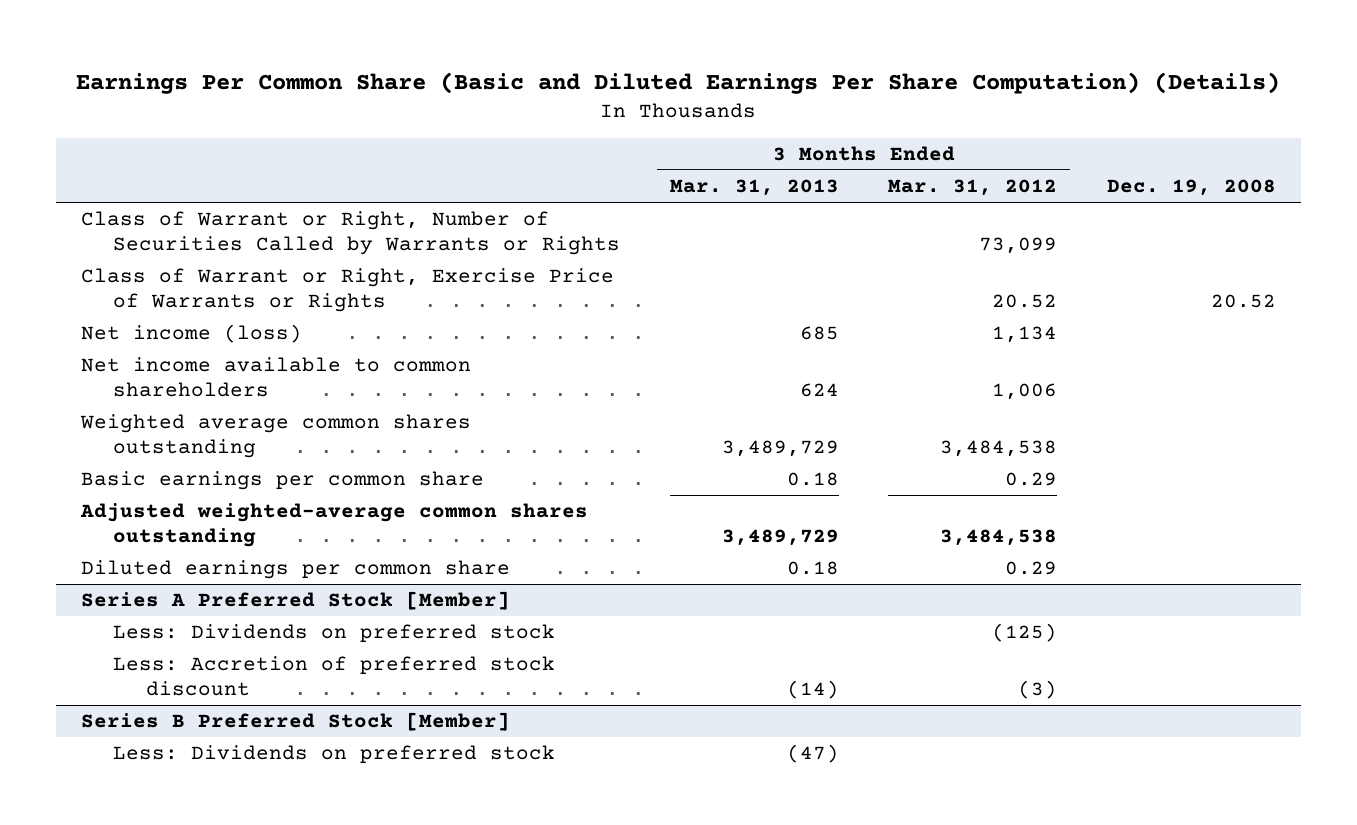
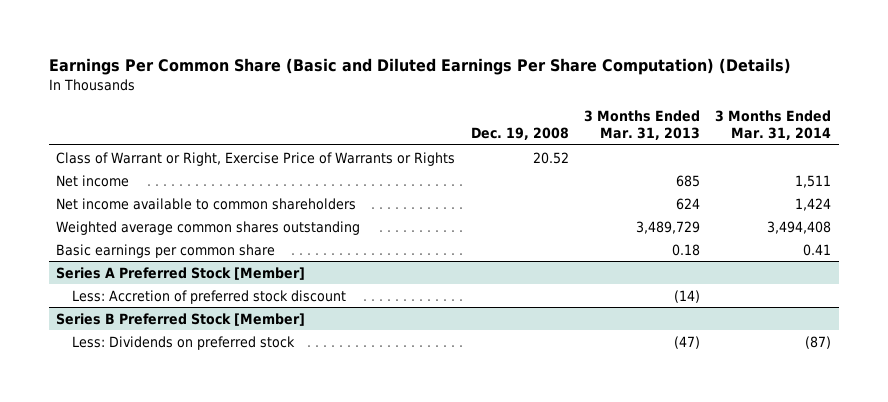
[888,179,1058,197] Mar. 31, 2012 -> none
none -> [715,109,832,141] 3 Months Ended Mar. 31, 2014
[80,211,621,255] Class of Warrant or Right, Number of Securities Called by Warrants or Rights -> none
[80,324,302,344] Net income (loss) -> [56,174,130,187] Net income
[79,503,588,547] Adjusted weighted-average common shares outstanding -> none
[80,560,510,580] Diluted earnings per common share -> none
[113,624,556,643] Less: Dividends on preferred stock -> none

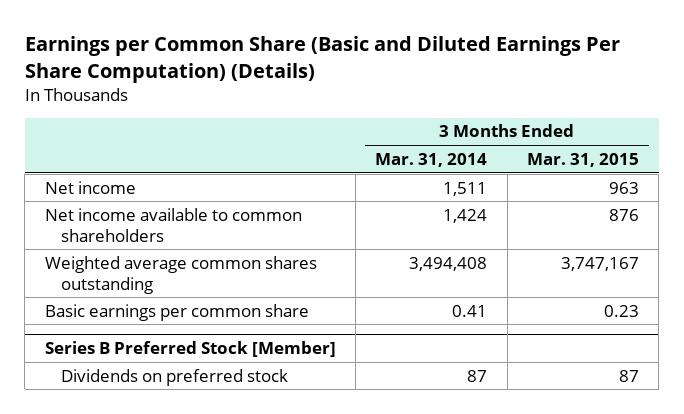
[48,57,791,75] Earnings Per Common Share (Basic and Diluted Earnings Per Share Computation) (Details) -> [24,36,620,83] Earnings per Common Share (Basic and Diluted Earnings Per Share Computation) (Details)
[470,127,569,141] Dec. 19, 2008 -> none
[584,109,701,141] 3 Months Ended Mar. 31, 2013 -> none
none -> [526,152,639,167] Mar. 31, 2015
[56,151,456,166] Class of Warrant or Right, Exercise Price of Warrants or Rights -> none
[56,266,306,280] Series A Preferred Stock [Member] -> none
[71,289,346,304] Less: Accretion of preferred stock discount -> none
[71,335,295,350] Less: Dividends on preferred stock -> [61,368,289,386] Dividends on preferred stock
[805,335,832,349] (87) -> [467,369,488,382] 87

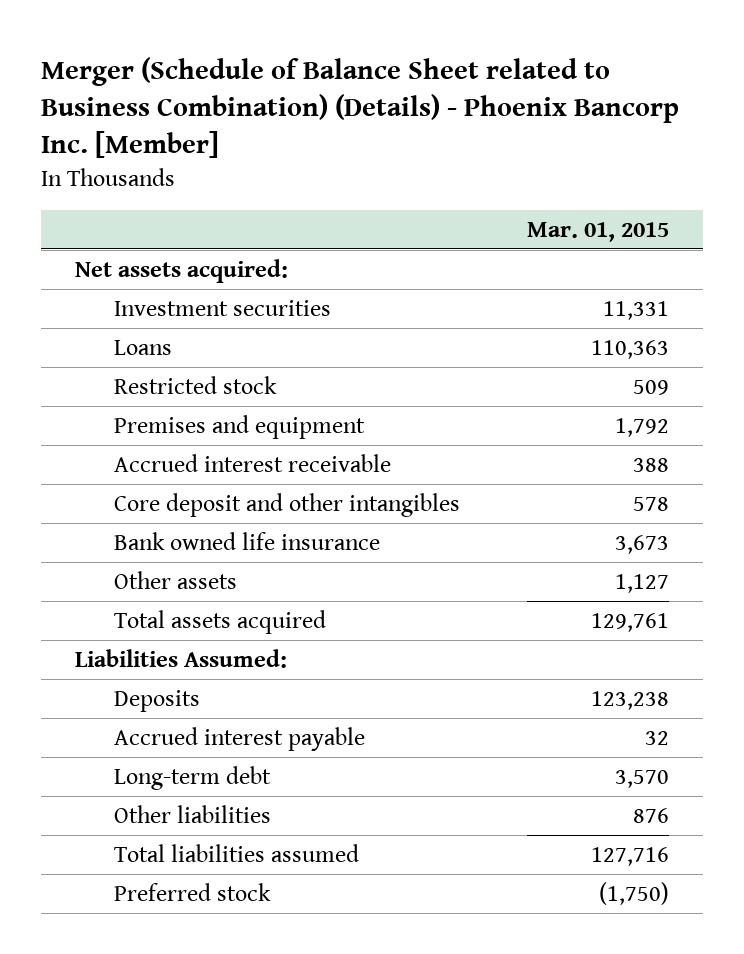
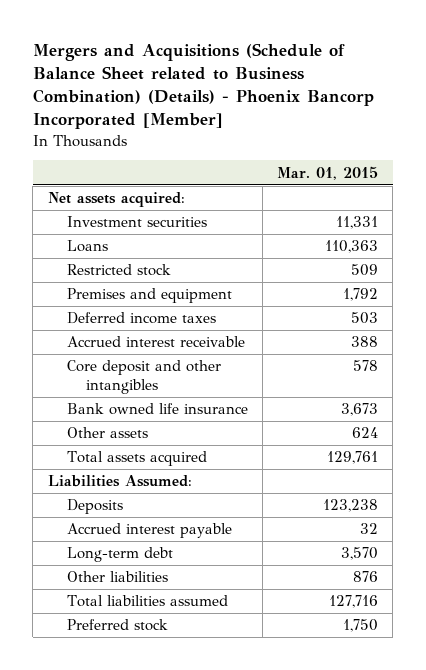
[41,56,680,159] Merger (Schedule of Balance Sheet related to Business Combination) (Details) - Phoenix Bancorp Inc. [Member] -> [32,43,374,130] Mergers and Acquisitions (Schedule of Balance Sheet related to Business Combination) (Details) - Phoenix Bancorp Incorporated [Member]
none -> [66,312,216,325] Deferred income taxes
[614,574,669,594] 1,127 -> [351,427,378,439] 624
[598,882,669,906] (1,750) -> [342,619,378,633] 1,750

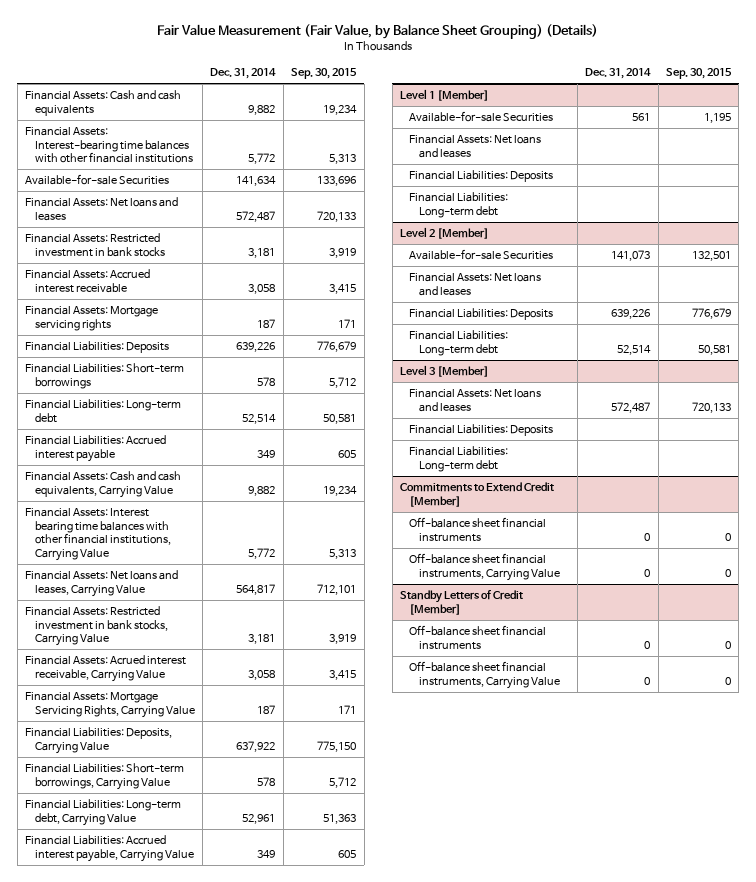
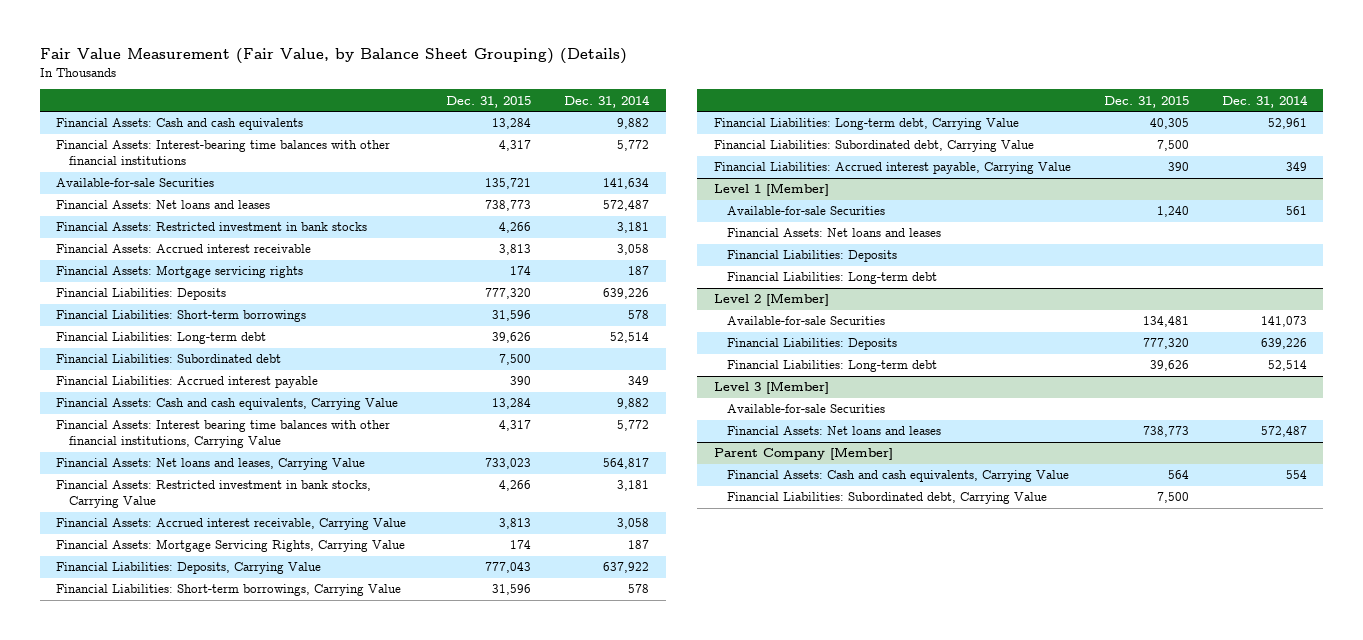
[291,68,358,80] Sep. 30, 2015 -> none
none -> [446,95,532,108] Dec. 31, 2015
none -> [56,354,282,364] Financial Liabilities: Subordinated debt
[25,655,187,682] Financial Assets: Acrued interest receivable, Carrying Value -> [56,518,407,531] Financial Assets: Accrued interest receivable, Carrying Value
none -> [713,140,1034,153] Financial Liabilities: Subordinated debt, Carrying Value
[409,273,542,296] Financial Assets: Net loans and leases -> none
none -> [726,404,885,414] Available-for-sale Securities
[409,424,554,437] Financial Liabilities: Deposits -> none
[409,446,509,472] Financial Liabilities: Long-term debt -> none
[399,482,554,507] Commitments to Extend Credit [Member] -> none
[409,517,547,542] Off-balance sheet financial instruments -> none
[409,553,561,581] Off-balance sheet financial instruments, Carrying Value -> none
[399,590,523,615] Standby Letters of Credit [Member] -> none
[409,625,547,650] Off-balance sheet financial instruments -> none
[409,661,561,689] Off-balance sheet financial instruments, Carrying Value -> none
none -> [713,447,893,461] Parent Company [Member]
none -> [726,470,1069,483] Financial Assets: Cash and cash equivalents, Carrying Value
none -> [726,492,1047,505] Financial Liabilities: Subordinated debt, Carrying Value

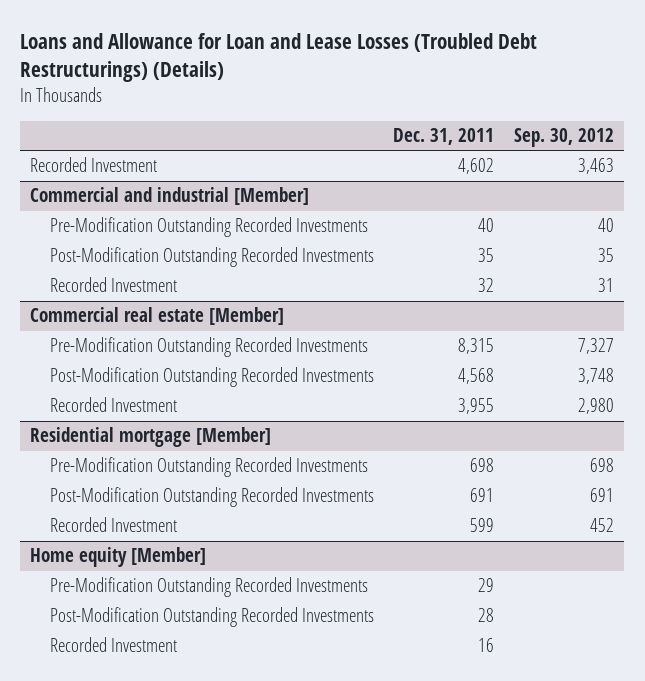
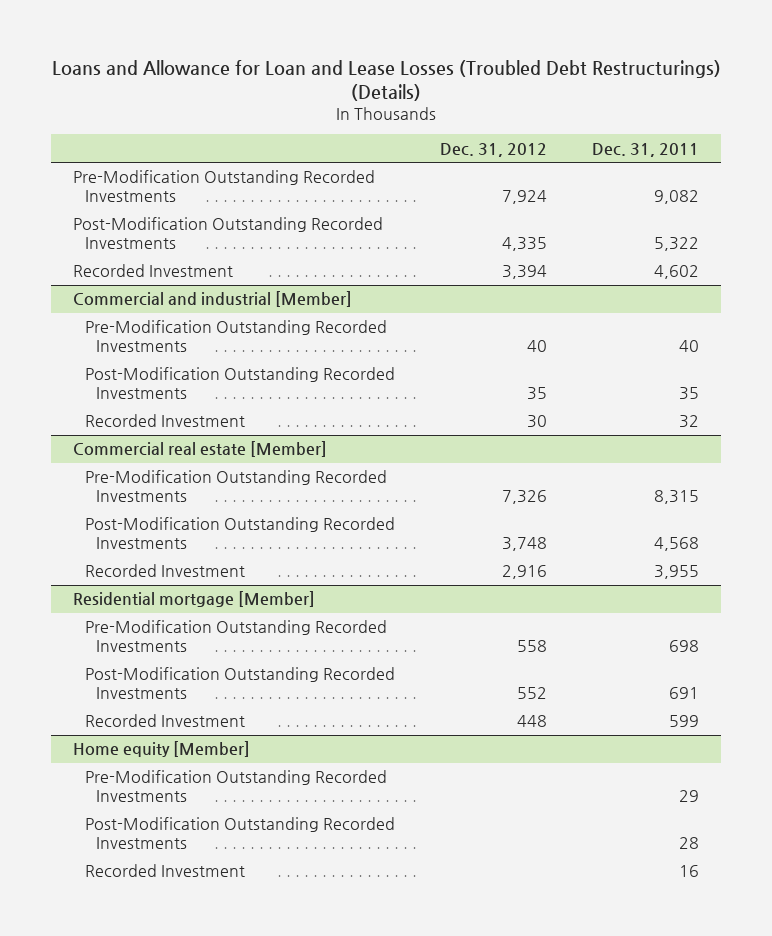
[514,127,615,147] Sep. 30, 2012 -> none
none -> [439,142,547,157] Dec. 31, 2012
none -> [73,170,376,203] Pre-Modification Outstanding Recorded Investments
none -> [73,217,384,250] Post-Modification Outstanding Recorded Investments

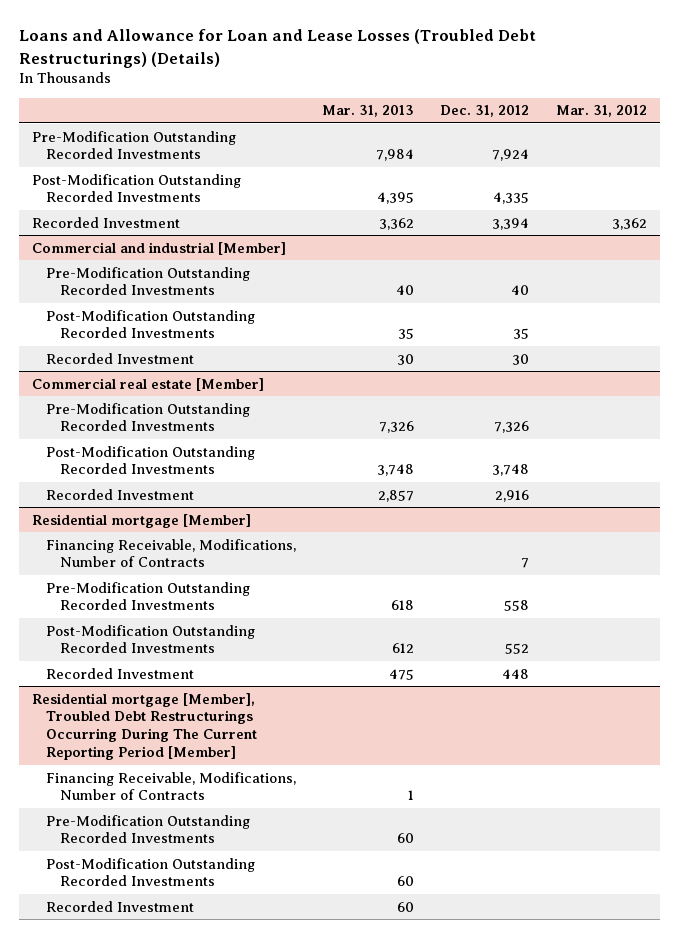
[591,142,699,157] Dec. 31, 2011 -> none
none -> [322,105,415,118] Mar. 31, 2013
none -> [555,105,647,118] Mar. 31, 2012
none -> [45,538,296,568] Financing Receivable, Modifications, Number of Contracts
[73,741,251,758] Home equity [Member] -> none
none -> [31,692,257,761] Residential mortgage [Member], Troubled Debt Restructurings Occurring During The Current Reporting Period [Member]
none -> [45,771,296,801] Financing Receivable, Modifications, Number of Contracts

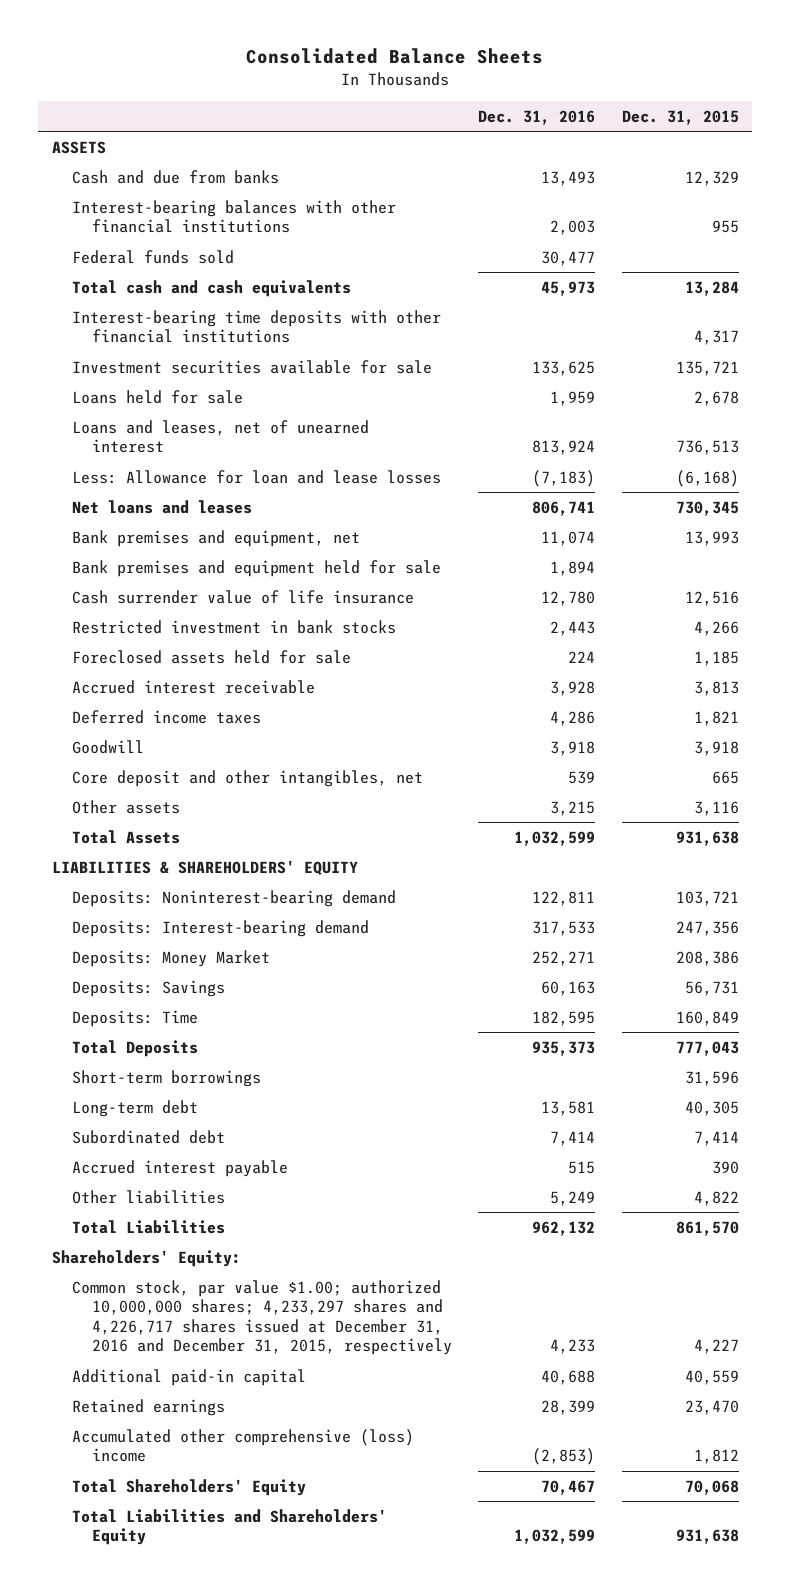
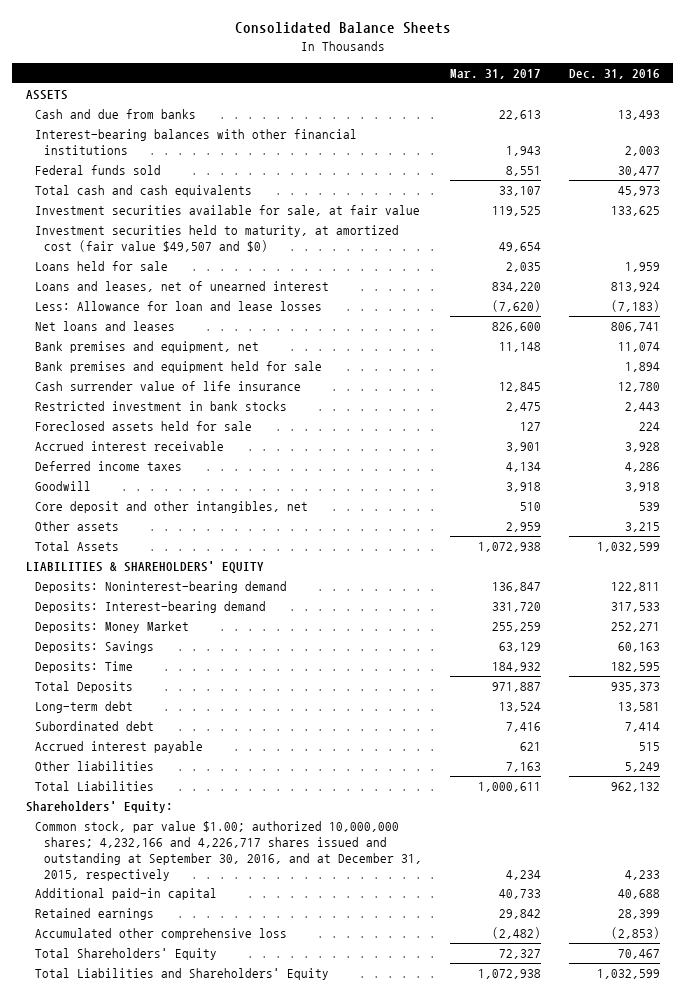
[621,109,739,125] Dec. 31, 2015 -> none
none -> [450,69,542,80] Mar. 31, 2017
[71,309,441,344] Interest-bearing time deposits with other financial institutions -> none
[71,359,432,374] Investment securities available for sale -> [34,205,420,217] Investment securities available for sale, at fair value
none -> [34,225,399,253] Investment securities held to maturity, at amortized cost (fair value $49,507 and $0)
[71,1069,261,1087] Short-term borrowings -> none
[71,1279,453,1355] Common stock, par value $1.00; authorized 10,000,000 shares; 4,233,297 shares and 4,226,717 shares issued at December 31, 2016 and December 31, 2015, respectively -> [34,821,423,881] Common stock, par value $1.00; authorized 10,000,000 shares; 4,232,166 and 4,226,717 shares issued and outstanding at September 30, 2016, and at December 31, 2015, respectively
[71,1428,414,1463] Accumulated other comprehensive (loss) income -> [34,928,287,941] Accumulated other comprehensive loss

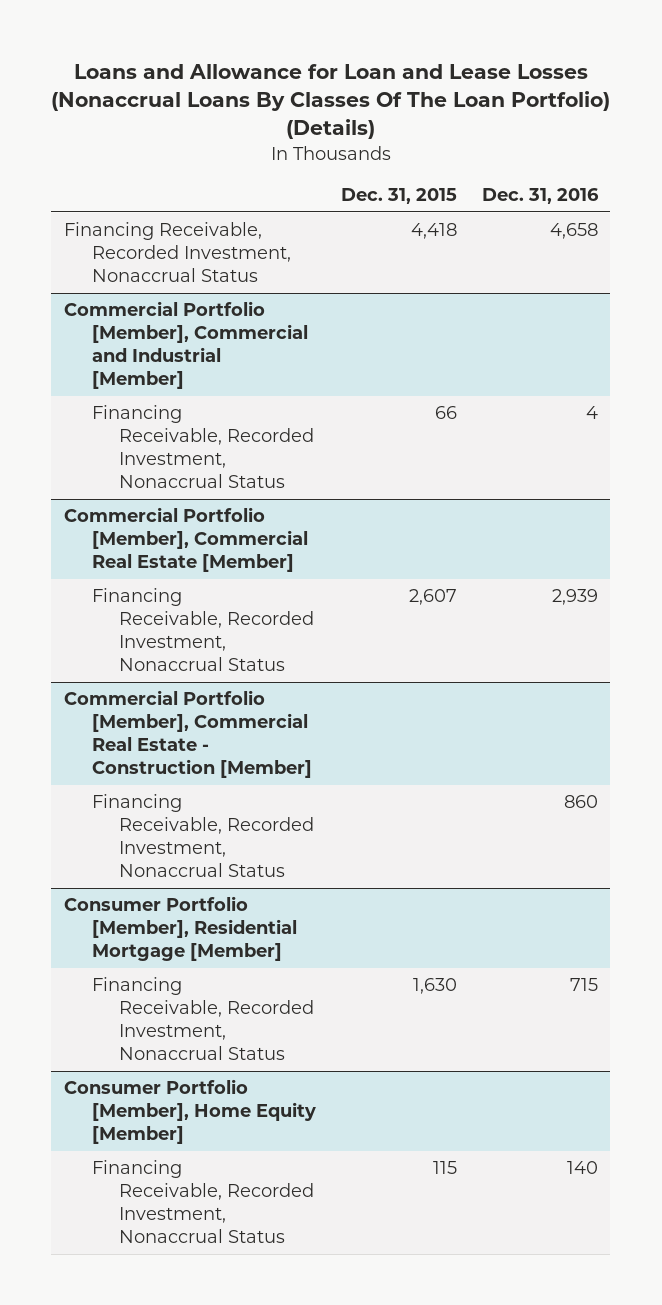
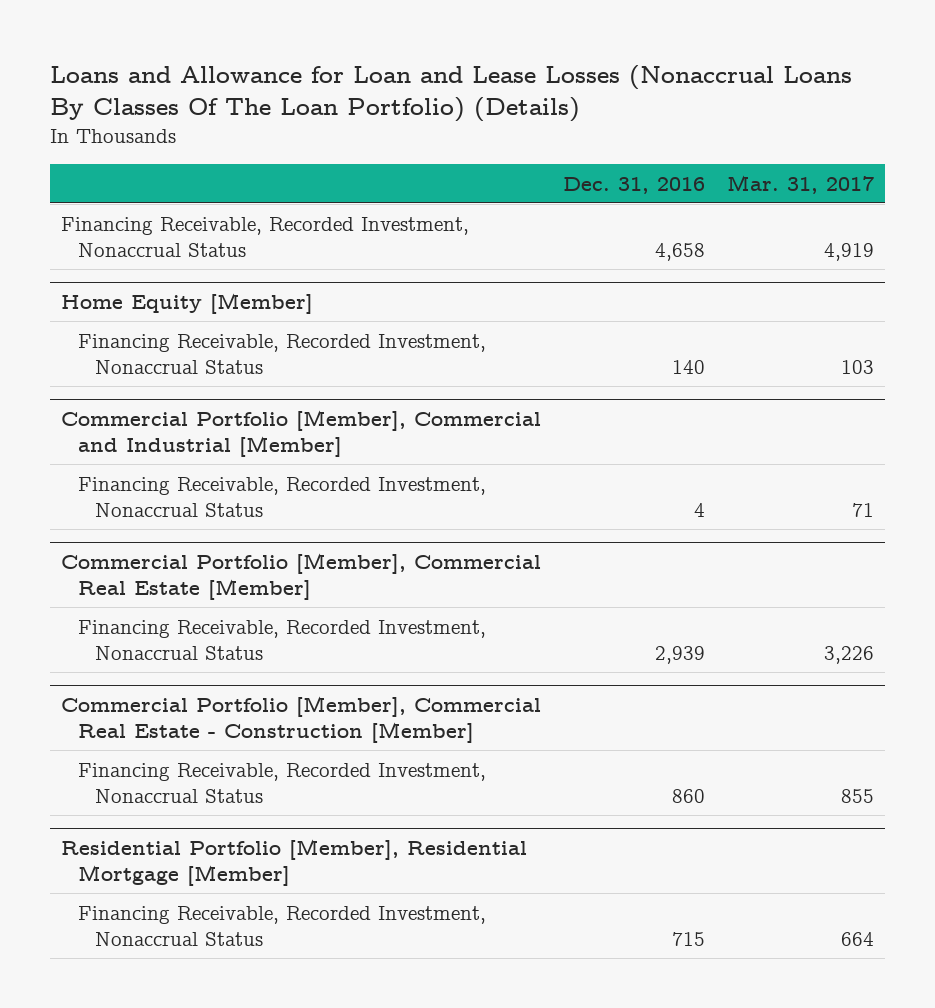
[340,187,457,204] Dec. 31, 2015 -> none
none -> [727,174,875,194] Mar. 31, 2017
none -> [61,292,314,314] Home Equity [Member]
none -> [78,333,487,374] Financing Receivable, Recorded Investment, Nonaccrual Status
[63,896,297,962] Consumer Portfolio [Member], Residential Mortgage [Member] -> [61,838,528,886] Residential Portfolio [Member], Residential Mortgage [Member]
[63,1079,316,1145] Consumer Portfolio [Member], Home Equity [Member] -> none
[91,1160,315,1244] Financing Receivable, Recorded Investment, Nonaccrual Status -> none

